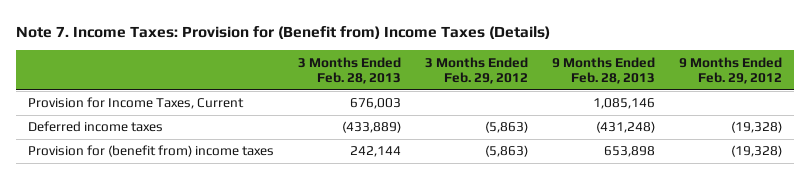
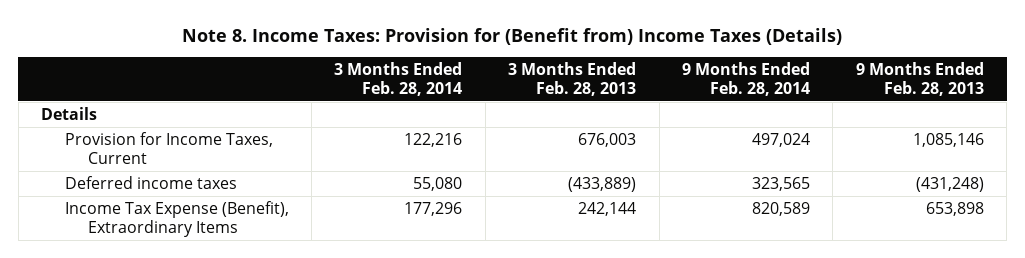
[16,26,551,40] Note 7. Income Taxes: Provision for (Benefit from) Income Taxes (Details) -> [182,28,843,46] Note 8. Income Taxes: Provision for (Benefit from) Income Taxes (Details)
[425,56,529,85] 3 Months Ended Feb. 29, 2012 -> none
[679,56,783,85] 9 Months Ended Feb. 29, 2012 -> none
none -> [334,62,463,96] 3 Months Ended Feb. 28, 2014
none -> [681,62,810,96] 9 Months Ended Feb. 28, 2014
none -> [41,106,98,120] Details
[28,145,275,158] Provision for (benefit from) income taxes -> [64,200,289,237] Income Tax Expense (Benefit), Extraordinary Items

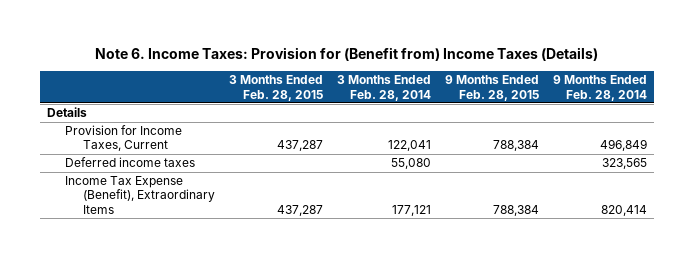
[182,28,843,46] Note 8. Income Taxes: Provision for (Benefit from) Income Taxes (Details) -> [94,47,598,62] Note 6. Income Taxes: Provision for (Benefit from) Income Taxes (Details)
[508,62,637,96] 3 Months Ended Feb. 28, 2013 -> none
[855,62,984,96] 9 Months Ended Feb. 28, 2013 -> none
none -> [228,75,323,101] 3 Months Ended Feb. 28, 2015
none -> [444,75,539,101] 9 Months Ended Feb. 28, 2015
[404,132,463,147] 122,216 -> [387,140,431,152] 122,041
[751,132,810,147] 497,024 -> [599,139,647,152] 496,849
[404,201,463,216] 177,296 -> [391,204,431,216] 177,121
[751,201,810,216] 820,589 -> [600,204,647,216] 820,414

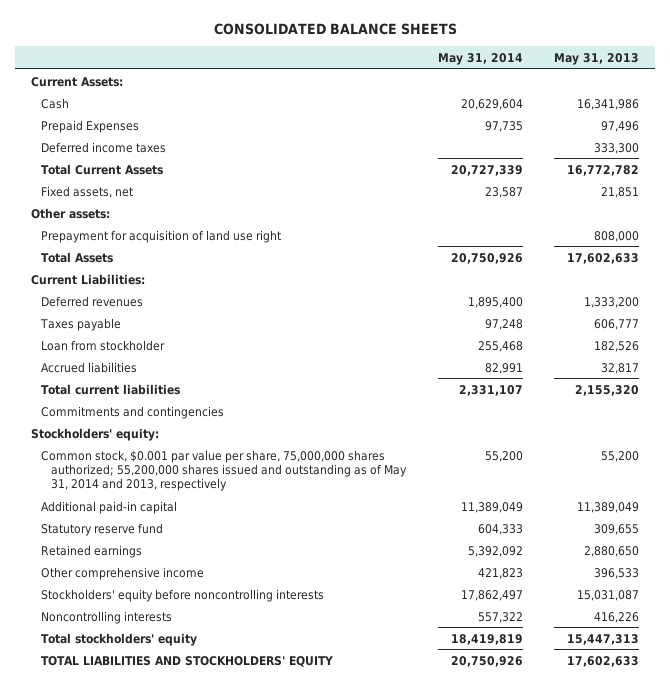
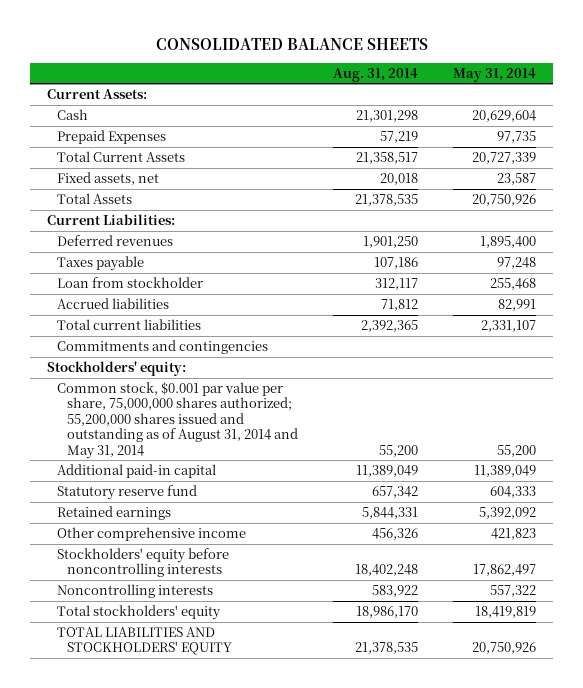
[554,52,640,65] May 31, 2013 -> none
none -> [333,67,419,82] Aug. 31, 2014
[41,141,167,153] Deferred income taxes -> none
[30,207,110,219] Other assets: -> none
[41,229,282,243] Prepayment for acquisition of land use right -> none
[41,449,408,492] Common stock, $0.001 par value per share, 75,000,000 shares authorized; 55,200,000 shares issued and outstanding as of May 31, 2014 and 2013, respectively -> [57,382,299,459] Common stock, $0.001 par value per share, 75,000,000 shares authorized; 55,200,000 shares issued and outstanding as of August 31, 2014 and May 31, 2014

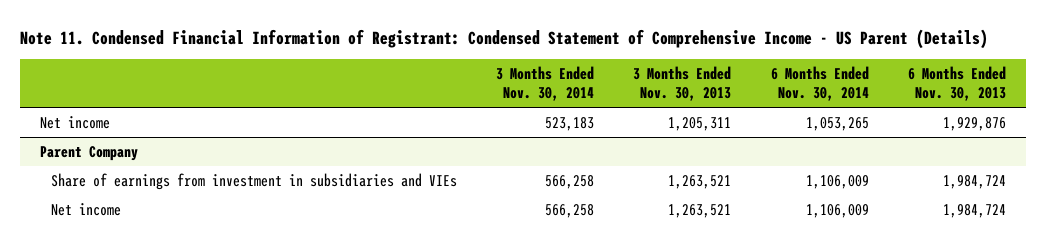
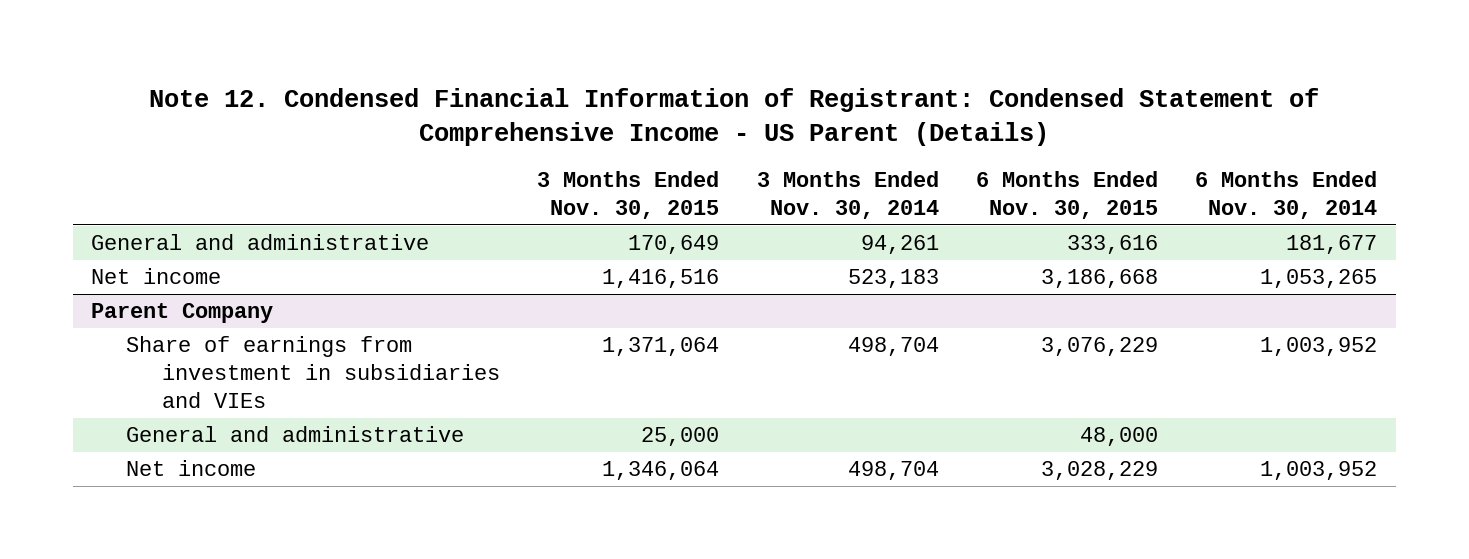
[20,28,989,49] Note 11. Condensed Financial Information of Registrant: Condensed Statement of Comprehensive Income - US Parent (Details) -> [149,87,1320,146] Note 12. Condensed Financial Information of Registrant: Condensed Statement of Comprehensive Income - US Parent (Details)
[633,65,732,102] 3 Months Ended Nov. 30, 2013 -> none
[907,65,1006,102] 6 Months Ended Nov. 30, 2013 -> none
none -> [537,171,720,220] 3 Months Ended Nov. 30, 2015
none -> [975,171,1158,220] 6 Months Ended Nov. 30, 2015
none -> [91,234,430,251] General and administrative
[545,174,595,189] 566,258 -> [847,337,939,357] 498,704
[805,174,869,189] 1,106,009 -> [1260,337,1378,357] 1,003,952
none -> [126,426,465,443] General and administrative
[545,203,595,218] 566,258 -> [847,461,939,481] 498,704
[805,203,869,218] 1,106,009 -> [1260,461,1378,481] 1,003,952

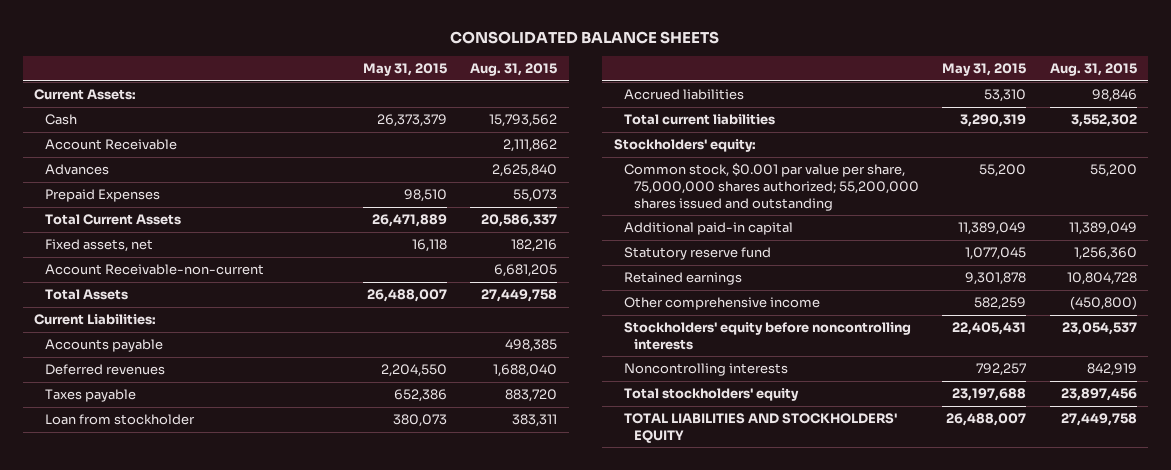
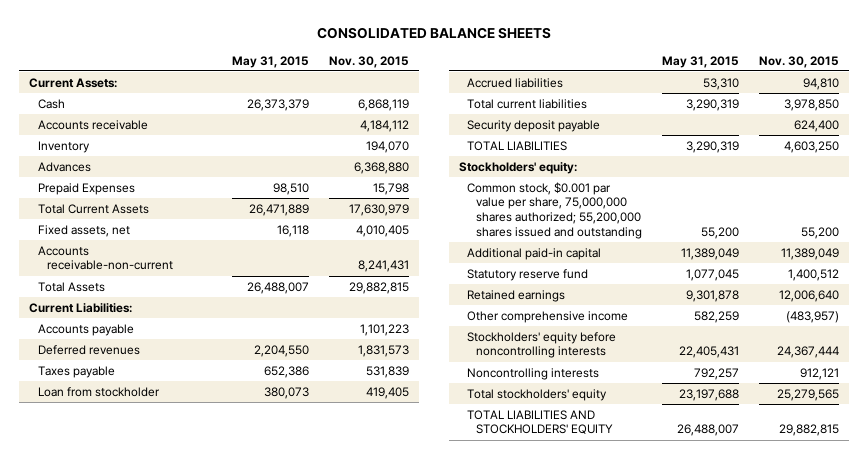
[470,63,558,77] Aug. 31, 2015 -> none
none -> [329,55,410,68] Nov. 30, 2015
[44,139,177,151] Account Receivable -> [37,119,148,130] Accounts receivable
none -> [37,140,90,153] Inventory
[44,264,264,276] Account Receivable-non-current -> [37,245,173,271] Accounts receivable-non-current
none -> [467,119,601,132] Security deposit payable
none -> [467,140,568,151] TOTAL LIABILITIES

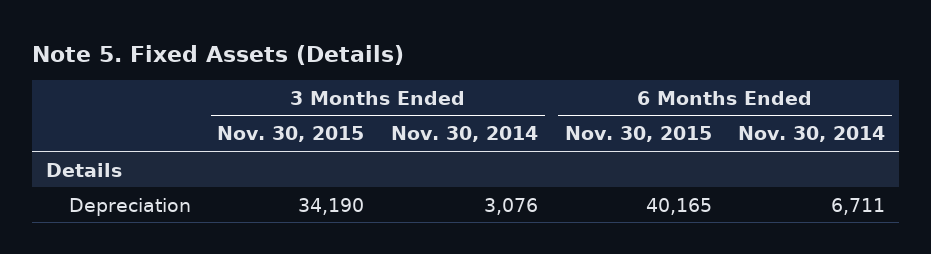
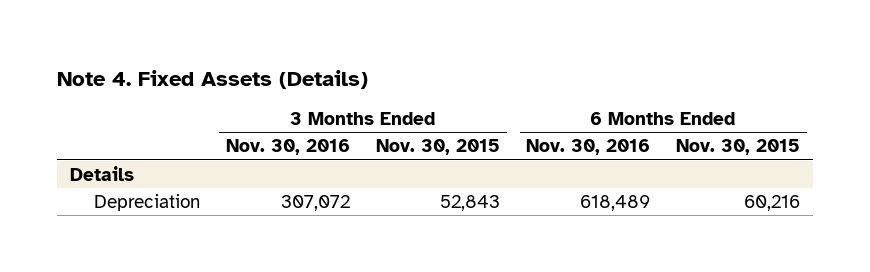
[32,44,405,65] Note 5. Fixed Assets (Details) -> [56,70,368,90] Note 4. Fixed Assets (Details)
[391,126,539,143] Nov. 30, 2014 -> none
[738,126,886,143] Nov. 30, 2014 -> none
none -> [225,139,350,156] Nov. 30, 2016
none -> [526,139,651,156] Nov. 30, 2016
[298,197,365,215] 34,190 -> [440,195,501,212] 52,843
[645,197,712,215] 40,165 -> [744,195,801,212] 60,216

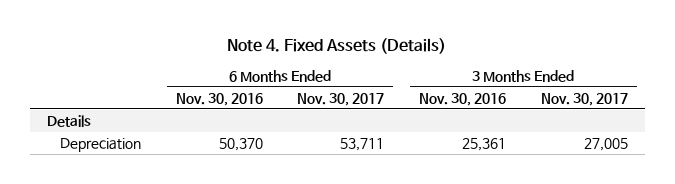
[376,139,501,156] Nov. 30, 2015 -> none
[676,139,801,156] Nov. 30, 2015 -> none
none -> [297,92,385,106] Nov. 30, 2017
none -> [540,92,628,106] Nov. 30, 2017
[280,195,350,212] 307,072 -> [462,137,507,151] 25,361
[580,195,651,212] 618,489 -> [218,137,263,151] 50,370

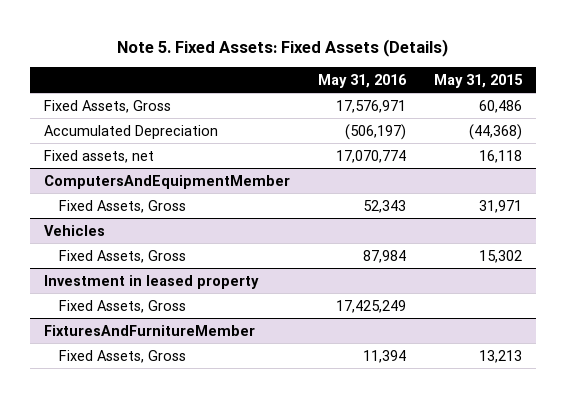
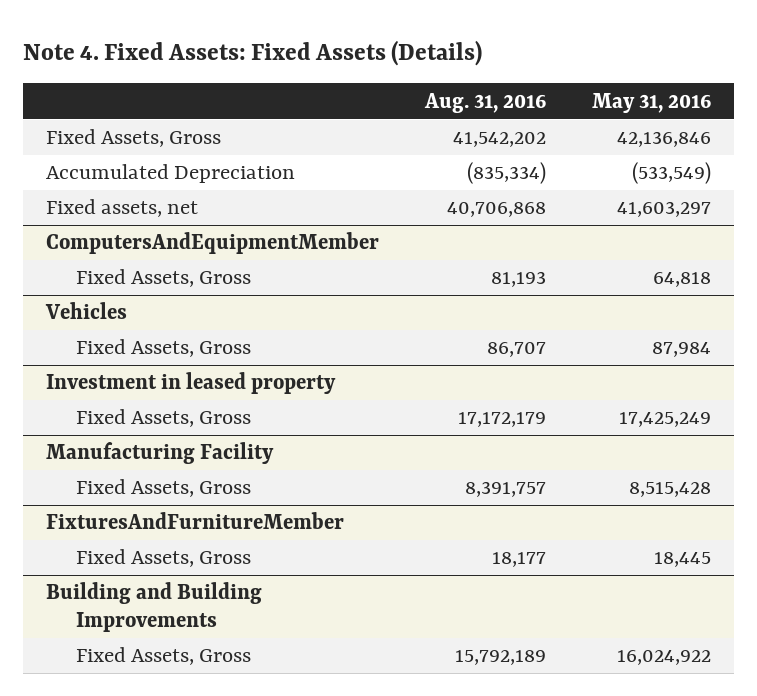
[117,38,449,57] Note 5. Fixed Assets: Fixed Assets (Details) -> [23,39,483,66] Note 4. Fixed Assets: Fixed Assets (Details)
[434,73,524,88] May 31, 2015 -> none
none -> [424,92,547,113] Aug. 31, 2016
[336,99,407,113] 17,576,971 -> [616,131,711,148] 42,136,846
[345,123,407,140] (506,197) -> [631,162,711,185] (533,549)
[336,149,407,163] 17,070,774 -> [616,201,711,218] 41,603,297
[363,199,407,213] 52,343 -> [652,272,711,288] 64,818
none -> [46,442,275,465] Manufacturing Facility
none -> [76,479,252,498] Fixed Assets, Gross
[363,349,407,363] 11,394 -> [653,552,711,568] 18,445
none -> [46,582,263,632] Building and Building Improvements
none -> [76,647,252,666] Fixed Assets, Gross

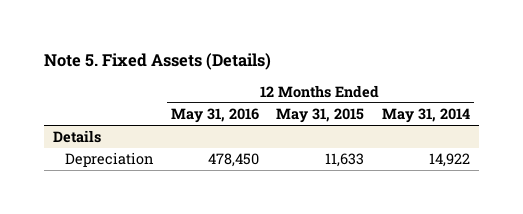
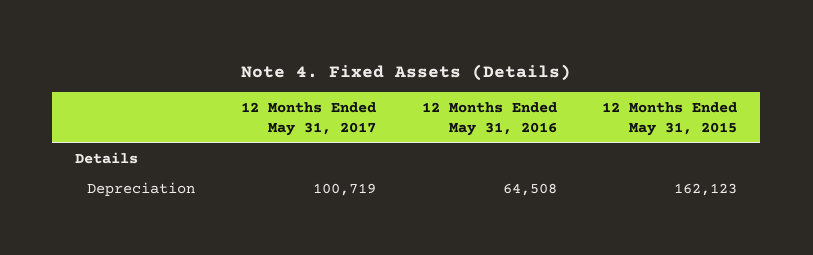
[43,53,271,71] Note 5. Fixed Assets (Details) -> [241,63,572,81] Note 4. Fixed Assets (Details)
[381,108,470,124] May 31, 2014 -> none
none -> [240,102,376,136] 12 Months Ended May 31, 2017
[208,153,260,168] 478,450 -> [502,182,557,196] 64,508
[325,153,365,168] 11,633 -> [674,182,738,196] 162,123

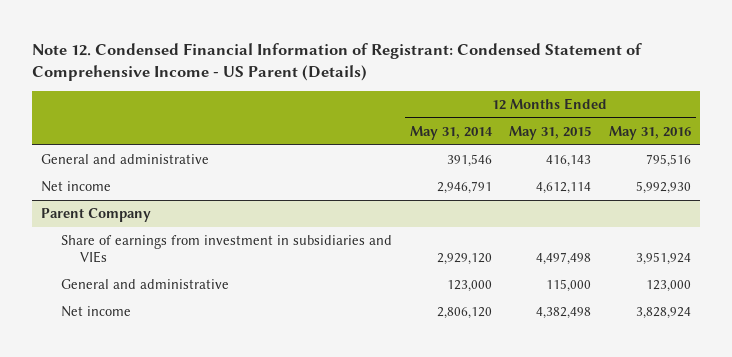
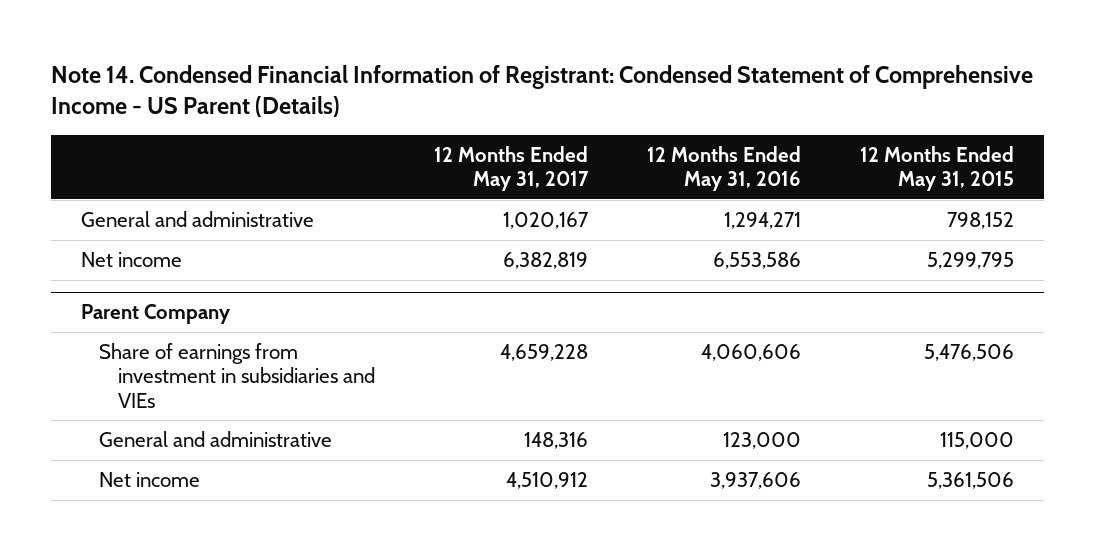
[32,42,643,81] Note 12. Condensed Financial Information of Registrant: Condensed Statement of Comprehensive Income - US Parent (Details) -> [51,64,1034,118] Note 14. Condensed Financial Information of Registrant: Condensed Statement of Comprehensive Income - US Parent (Details)
[409,125,493,140] May 31, 2014 -> none
none -> [433,145,589,191] 12 Months Ended May 31, 2017
[546,155,592,168] 416,143 -> [947,212,1015,230] 798,152
[646,154,692,168] 795,516 -> [723,212,801,230] 1,294,271
[536,182,592,195] 4,612,114 -> [927,252,1015,270] 5,299,795
[636,181,692,195] 5,992,930 -> [712,252,801,270] 6,553,586
[536,252,592,266] 4,497,498 -> [924,344,1015,362] 5,476,506
[636,252,692,266] 3,951,924 -> [700,344,801,362] 4,060,606
[536,307,592,320] 4,382,498 -> [927,472,1015,490] 5,361,506
[636,307,692,320] 3,828,924 -> [709,472,801,490] 3,937,606

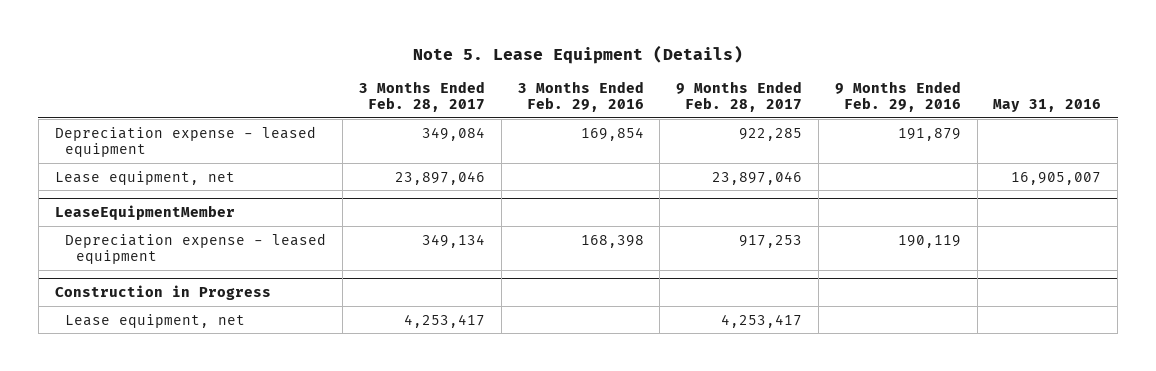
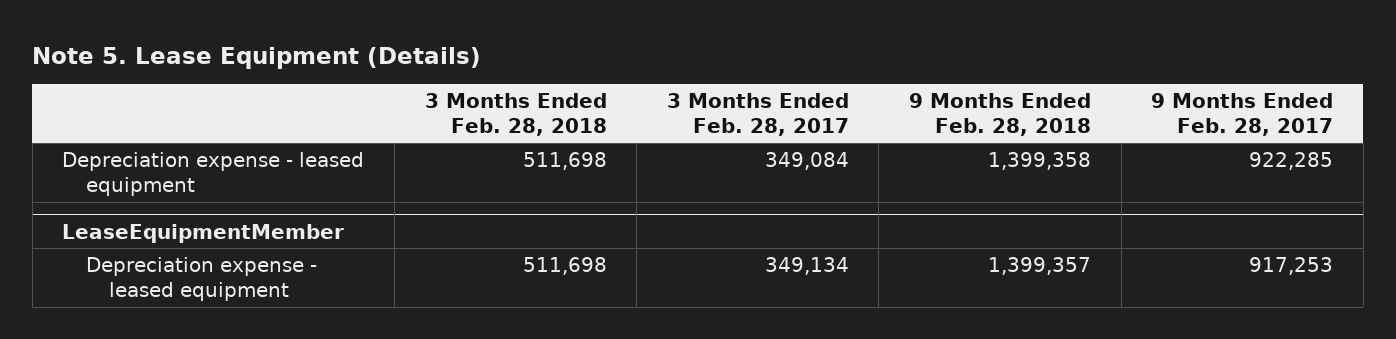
[517,80,644,113] 3 Months Ended Feb. 29, 2016 -> none
[834,80,961,113] 9 Months Ended Feb. 29, 2016 -> none
[993,99,1102,113] May 31, 2016 -> none
none -> [424,92,607,137] 3 Months Ended Feb. 28, 2018
none -> [908,92,1091,137] 9 Months Ended Feb. 28, 2018
[54,170,235,185] Lease equipment, net -> none
[54,284,271,300] Construction in Progress -> none
[65,313,246,328] Lease equipment, net -> none

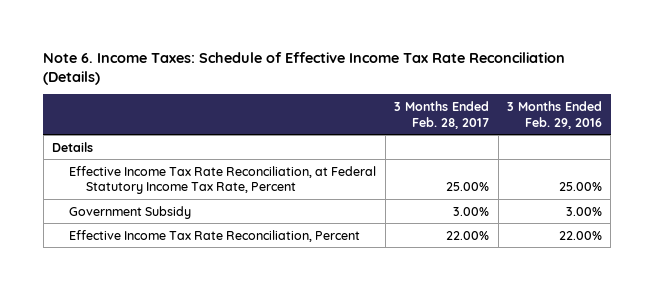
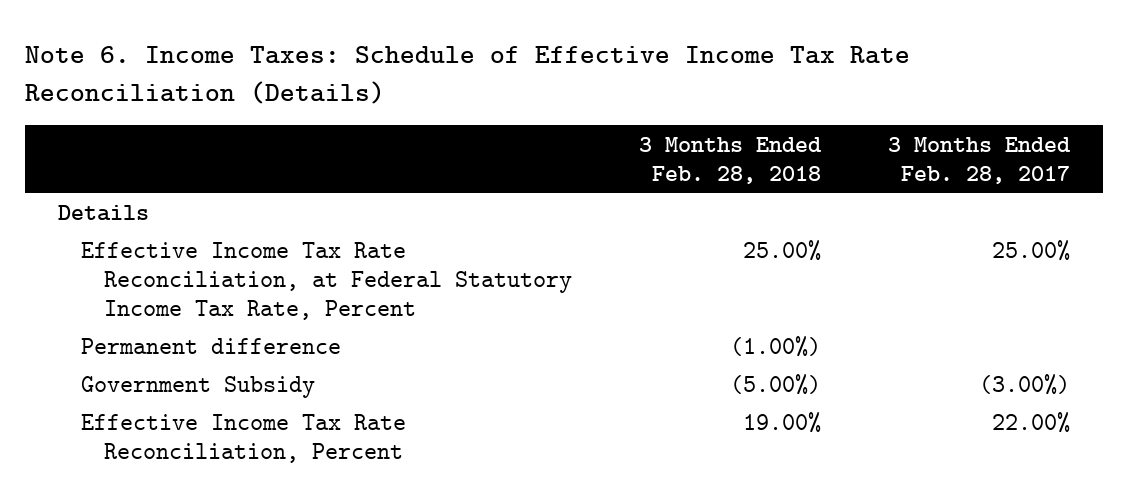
[506,100,602,129] 3 Months Ended Feb. 29, 2016 -> none
none -> [639,136,823,184] 3 Months Ended Feb. 28, 2018
none -> [81,337,342,354] Permanent difference
[453,206,490,216] 3.00% -> [978,373,1070,395] (3.00%)

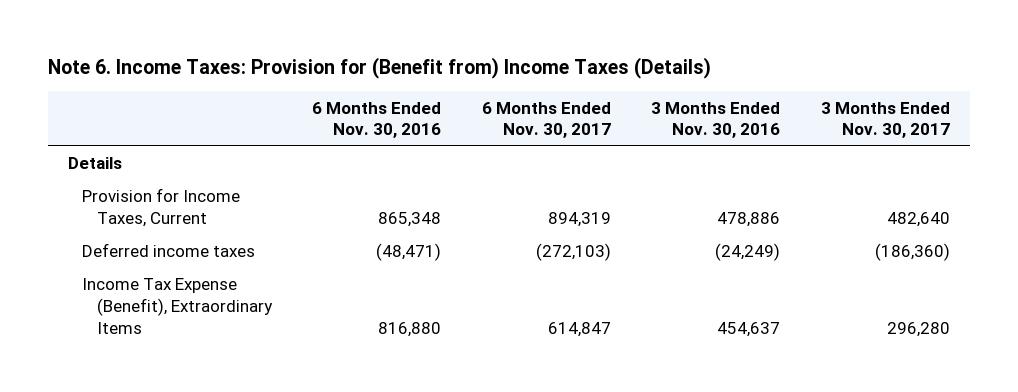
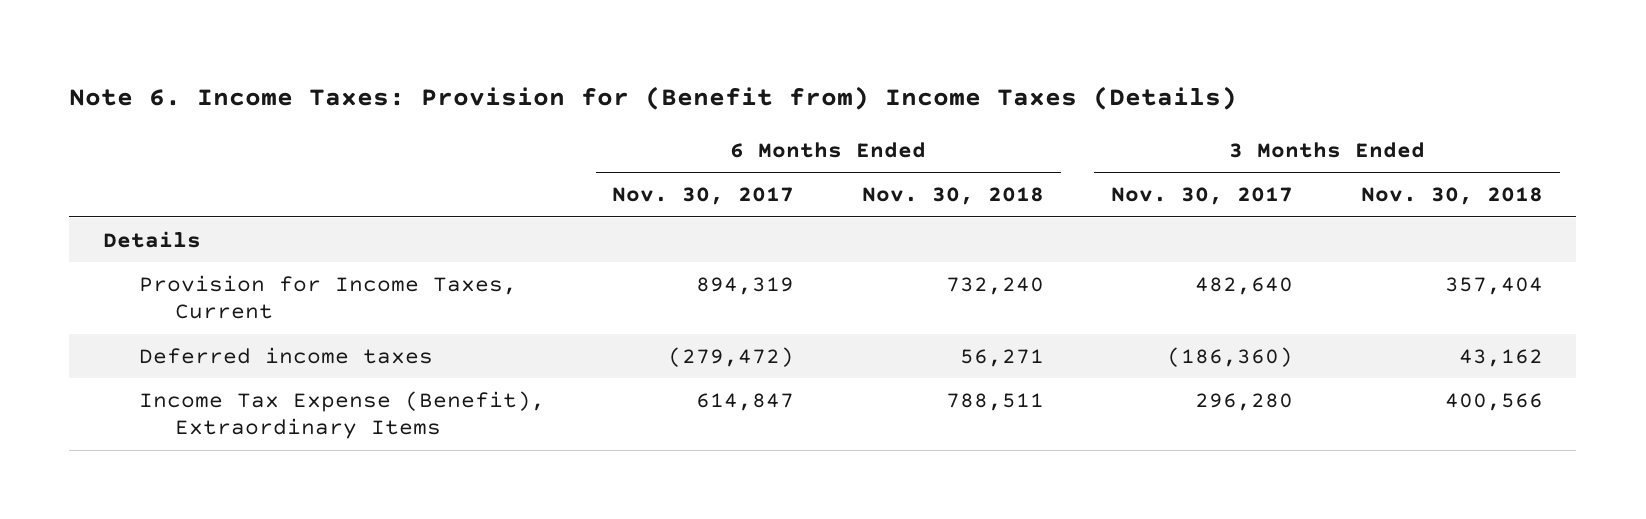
[312,101,442,139] 6 Months Ended Nov. 30, 2016 -> none
[651,101,781,139] 3 Months Ended Nov. 30, 2016 -> none
none -> [861,187,1044,206] Nov. 30, 2018
none -> [1360,187,1543,206] Nov. 30, 2018
[535,243,611,262] (272,103) -> [668,346,795,367] (279,472)

